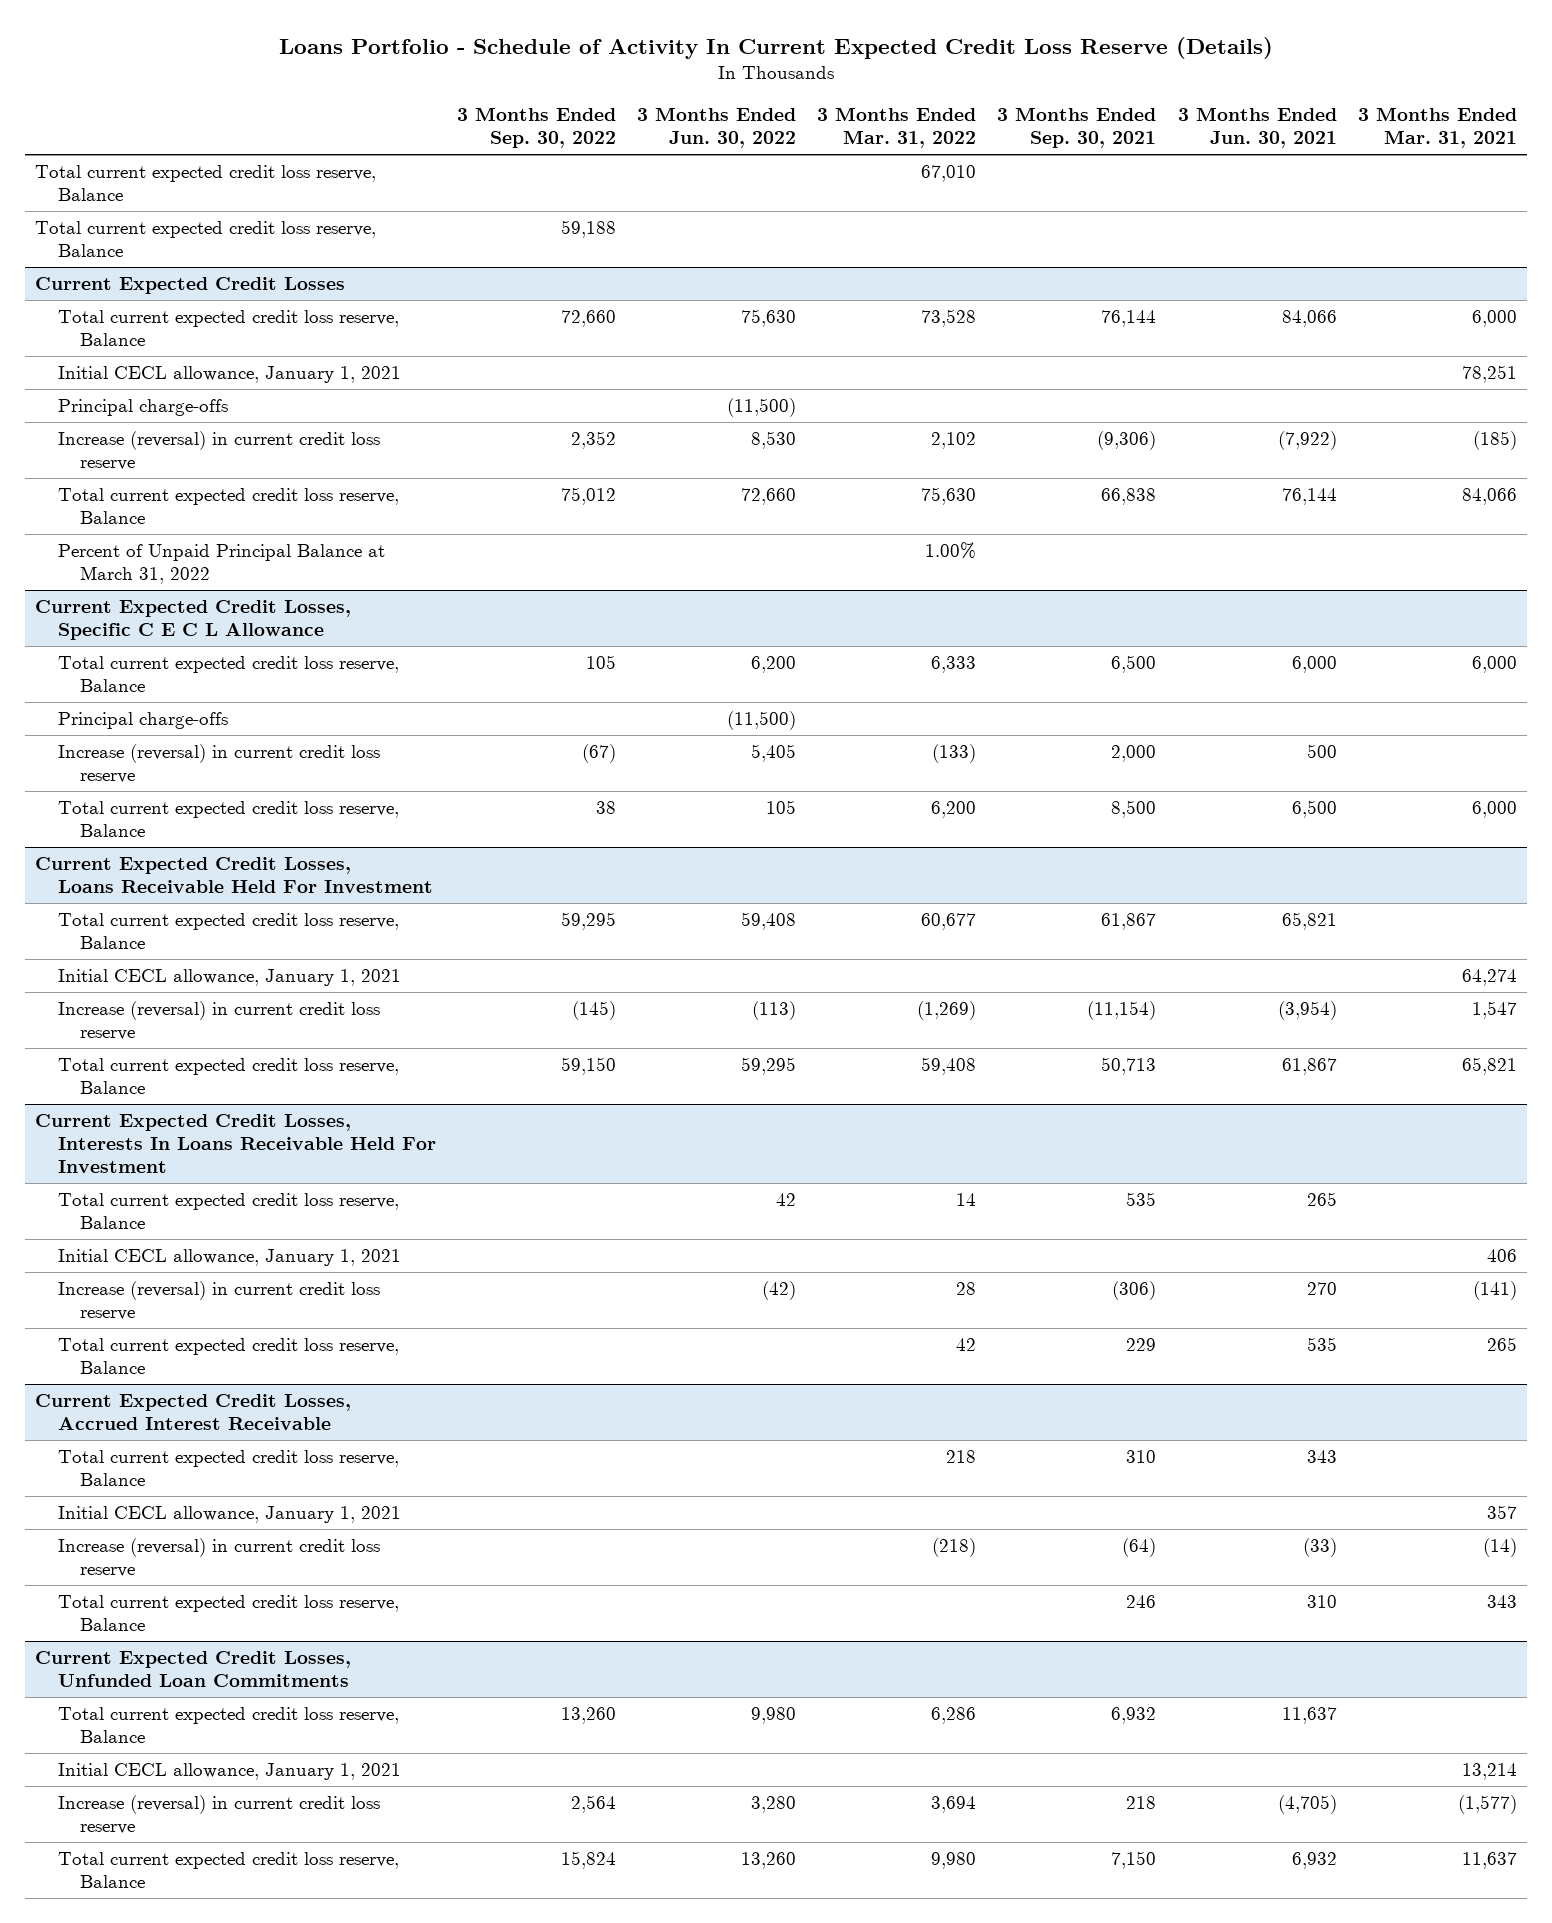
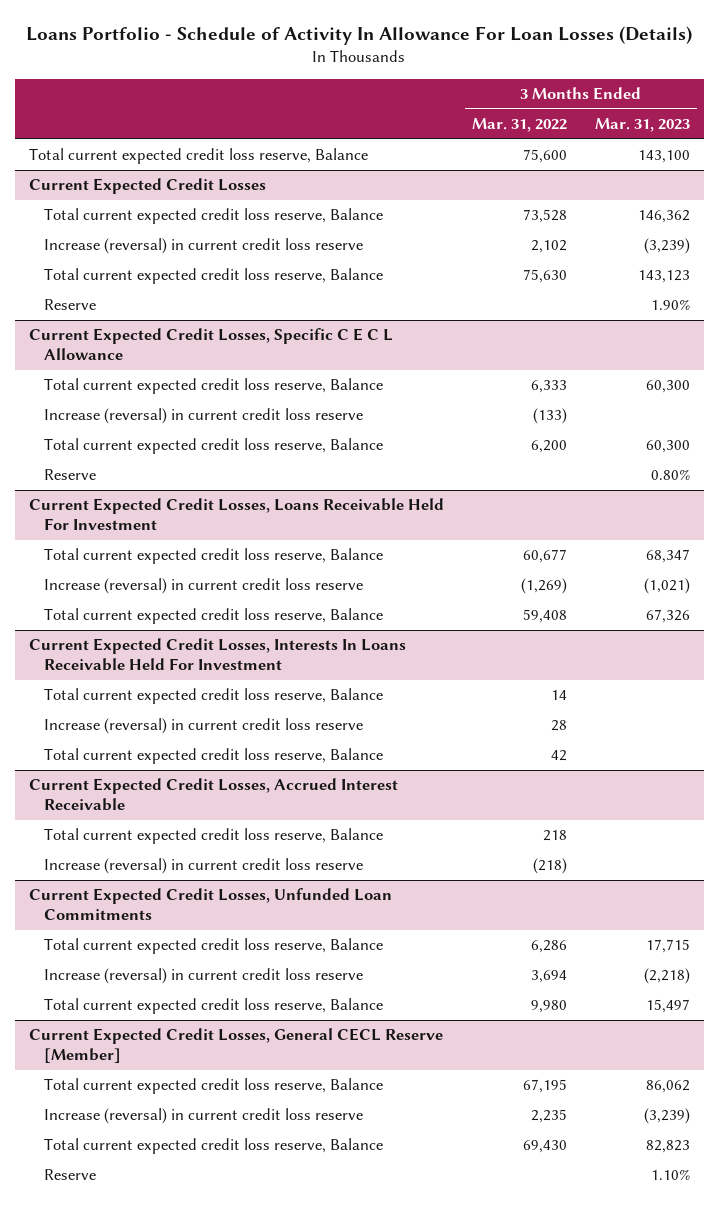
[279,37,1274,60] Loans Portfolio - Schedule of Activity In Current Expected Credit Loss Reserve (Details) -> [26,26,693,46] Loans Portfolio - Schedule of Activity In Allowance For Loan Losses (Details)
[456,107,616,149] 3 Months Ended Sep. 30, 2022 -> none
[636,107,796,149] 3 Months Ended Jun. 30, 2022 -> none
[997,107,1157,149] 3 Months Ended Sep. 30, 2021 -> none
[1177,107,1337,149] 3 Months Ended Jun. 30, 2021 -> none
[1357,107,1517,149] 3 Months Ended Mar. 31, 2021 -> none
none -> [594,117,690,132] Mar. 31, 2023
[35,220,377,258] Total current expected credit loss reserve, Balance -> none
[921,164,977,182] 67,010 -> [522,149,567,164] 75,600
[57,365,401,383] Initial CECL allowance, January 1, 2021 -> none
[57,398,228,416] Principal charge-offs -> none
[57,543,385,585] Percent of Unpaid Principal Balance at March 31, 2022 -> none
none -> [43,299,96,311] Reserve
[57,711,228,729] Principal charge-offs -> none
none -> [43,469,96,481] Reserve
[57,968,401,986] Initial CECL allowance, January 1, 2021 -> none
[57,1248,401,1266] Initial CECL allowance, January 1, 2021 -> none
[57,1505,401,1523] Initial CECL allowance, January 1, 2021 -> none
[57,1594,399,1632] Total current expected credit loss reserve, Balance -> none
[57,1762,401,1780] Initial CECL allowance, January 1, 2021 -> none
none -> [29,1028,444,1064] Current Expected Credit Losses, General CECL Reserve [Member]
none -> [43,1078,383,1095] Total current expected credit loss reserve, Balance
none -> [43,1108,363,1125] Increase (reversal) in current credit loss reserve
none -> [43,1138,383,1155] Total current expected credit loss reserve, Balance
none -> [43,1169,96,1181] Reserve

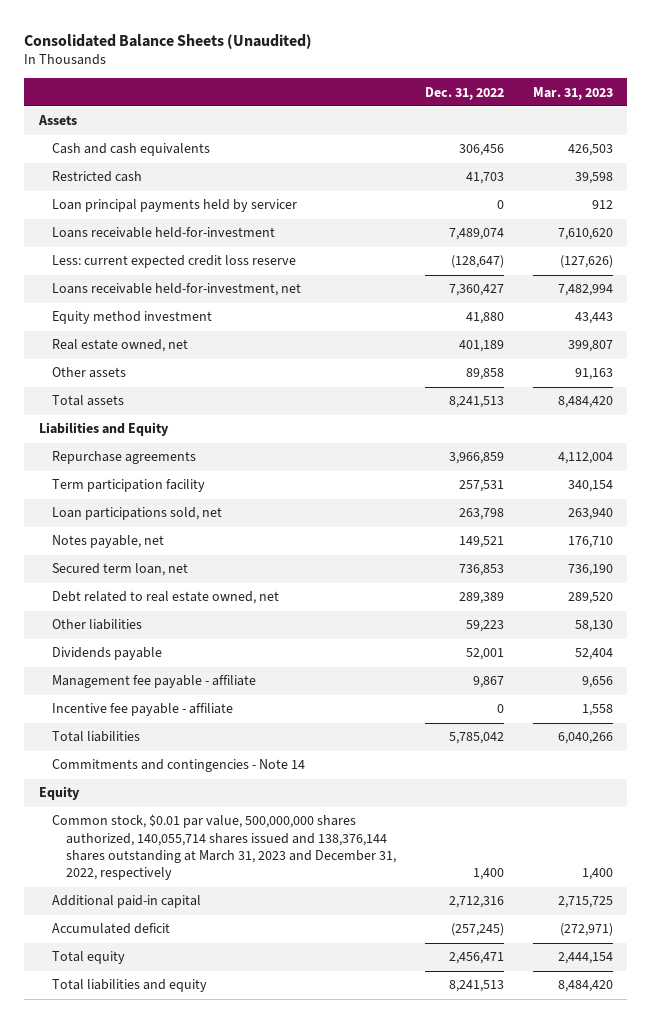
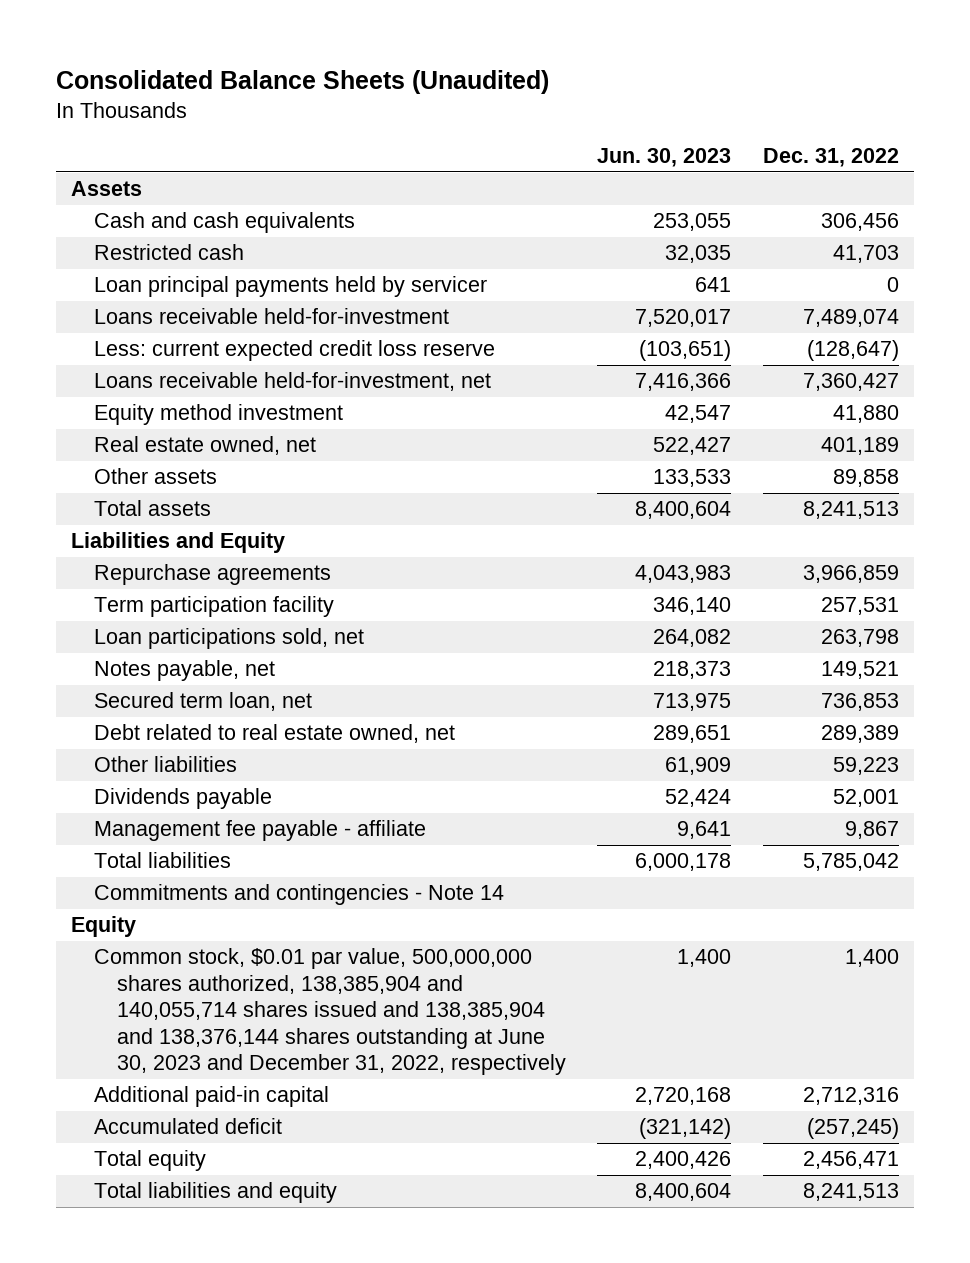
[532,86,613,100] Mar. 31, 2023 -> none
none -> [597,148,732,168] Jun. 30, 2023
[52,703,234,717] Incentive fee payable - affiliate -> none
[52,814,396,881] Common stock, $0.01 par value, 500,000,000 shares authorized, 140,055,714 shares issued and 138,376,144 shares outstanding at March 31, 2023 and December 31, 2022, respectively -> [94,948,567,1076] Common stock, $0.01 par value, 500,000,000 shares authorized, 138,385,904 and 140,055,714 shares issued and 138,385,904 and 138,376,144 shares outstanding at June 30, 2023 and December 31, 2022, respectively

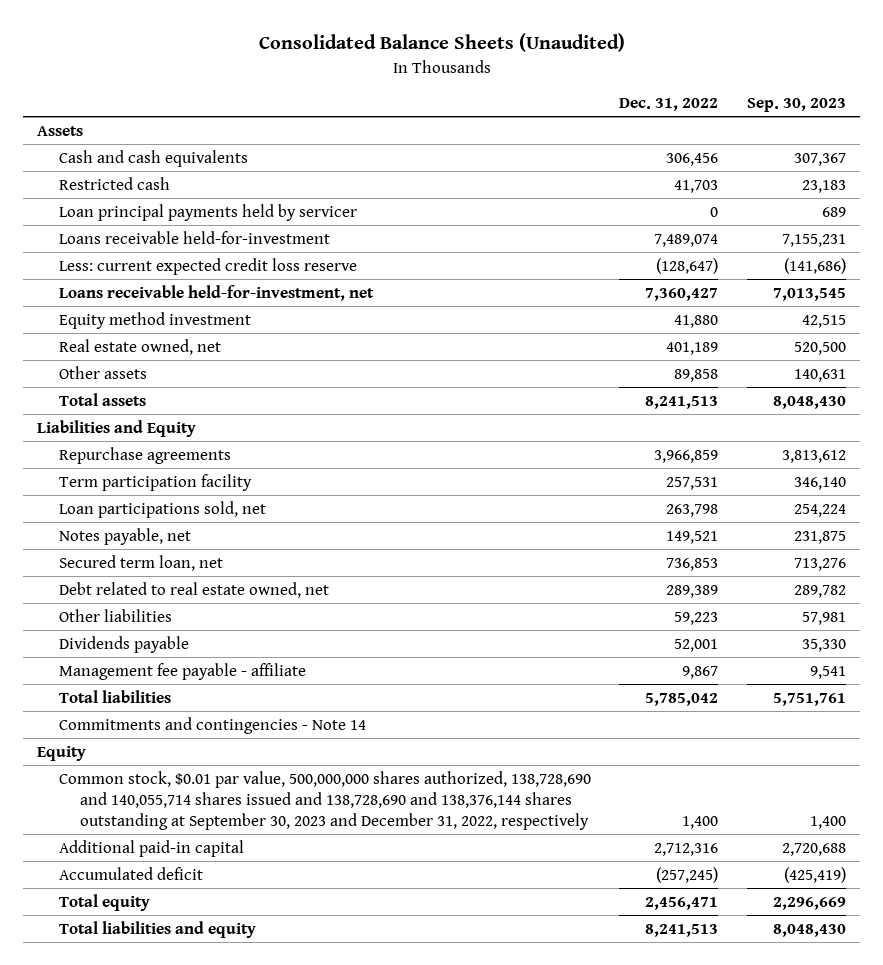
[597,148,732,168] Jun. 30, 2023 -> none
none -> [747,98,847,113] Sep. 30, 2023
[94,948,567,1076] Common stock, $0.01 par value, 500,000,000 shares authorized, 138,385,904 and 140,055,714 shares issued and 138,385,904 and 138,376,144 shares outstanding at June 30, 2023 and December 31, 2022, respectively -> [58,770,591,831] Common stock, $0.01 par value, 500,000,000 shares authorized, 138,728,690 and 140,055,714 shares issued and 138,728,690 and 138,376,144 shares outstanding at September 30, 2023 and December 31, 2022, respectively

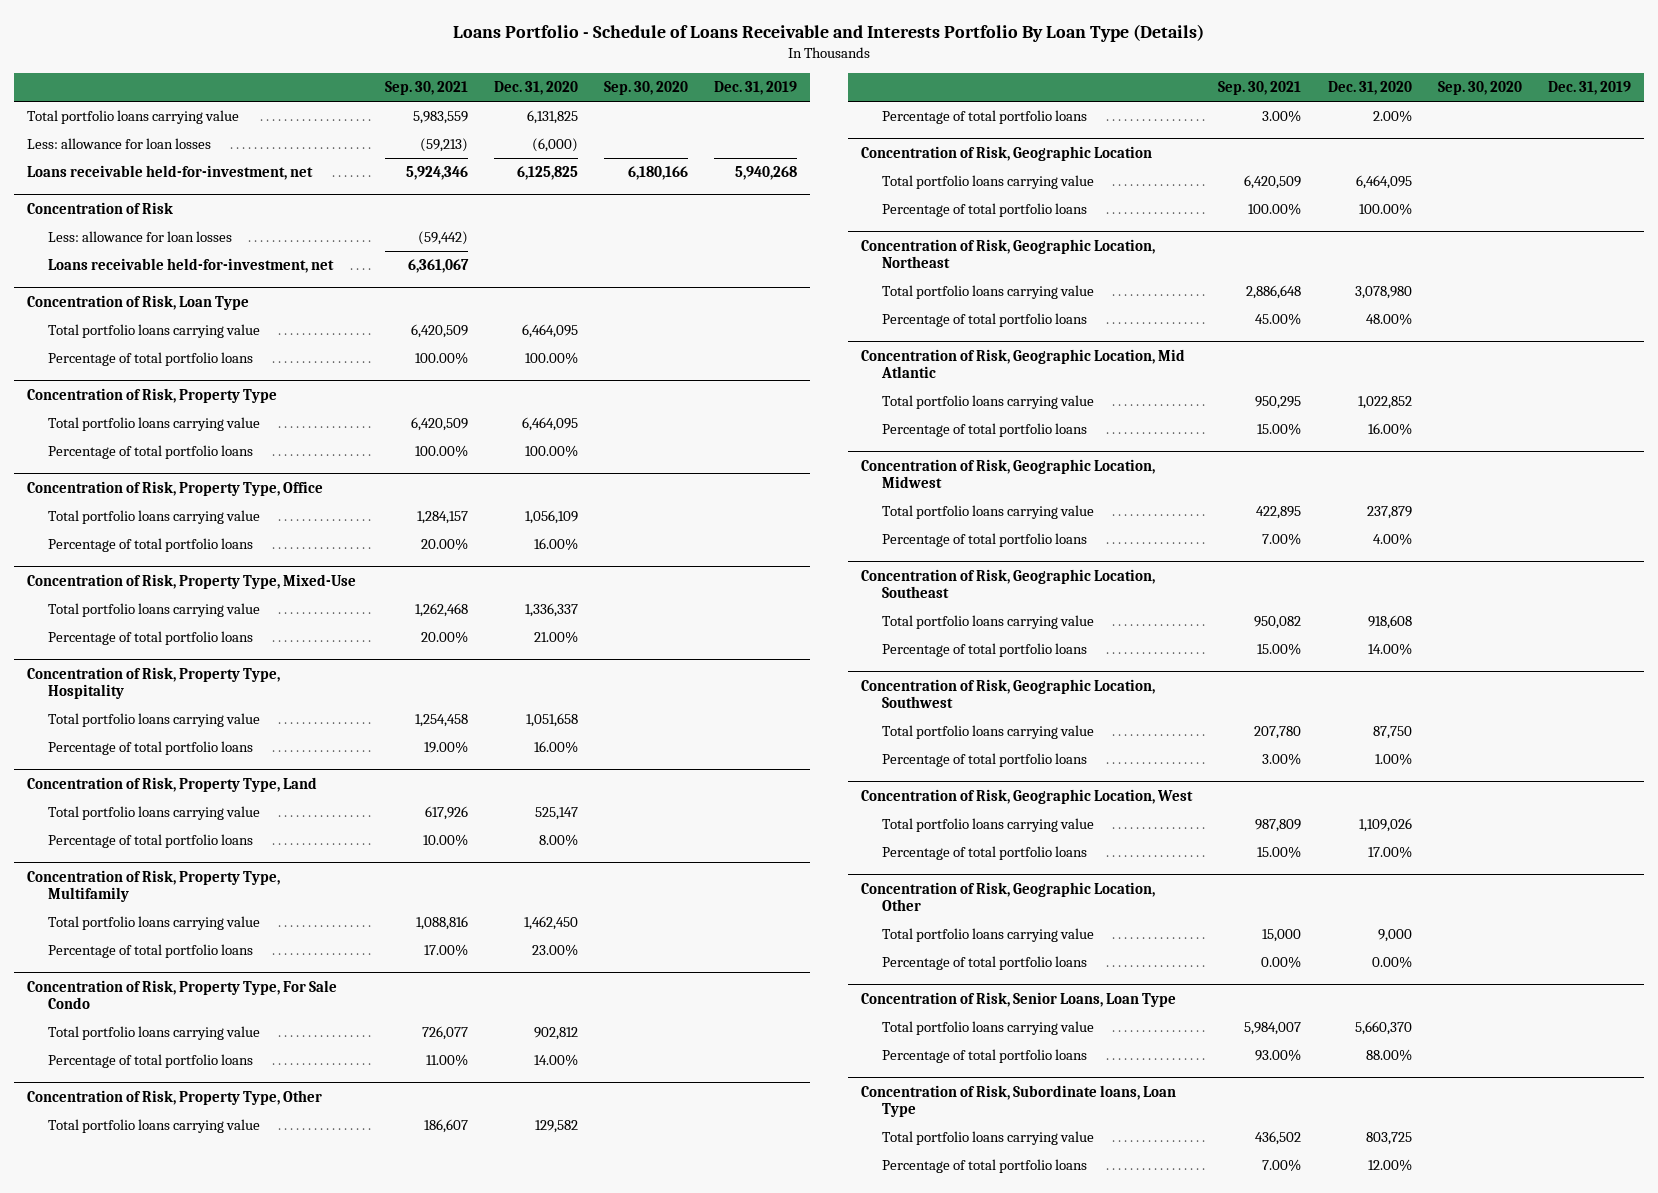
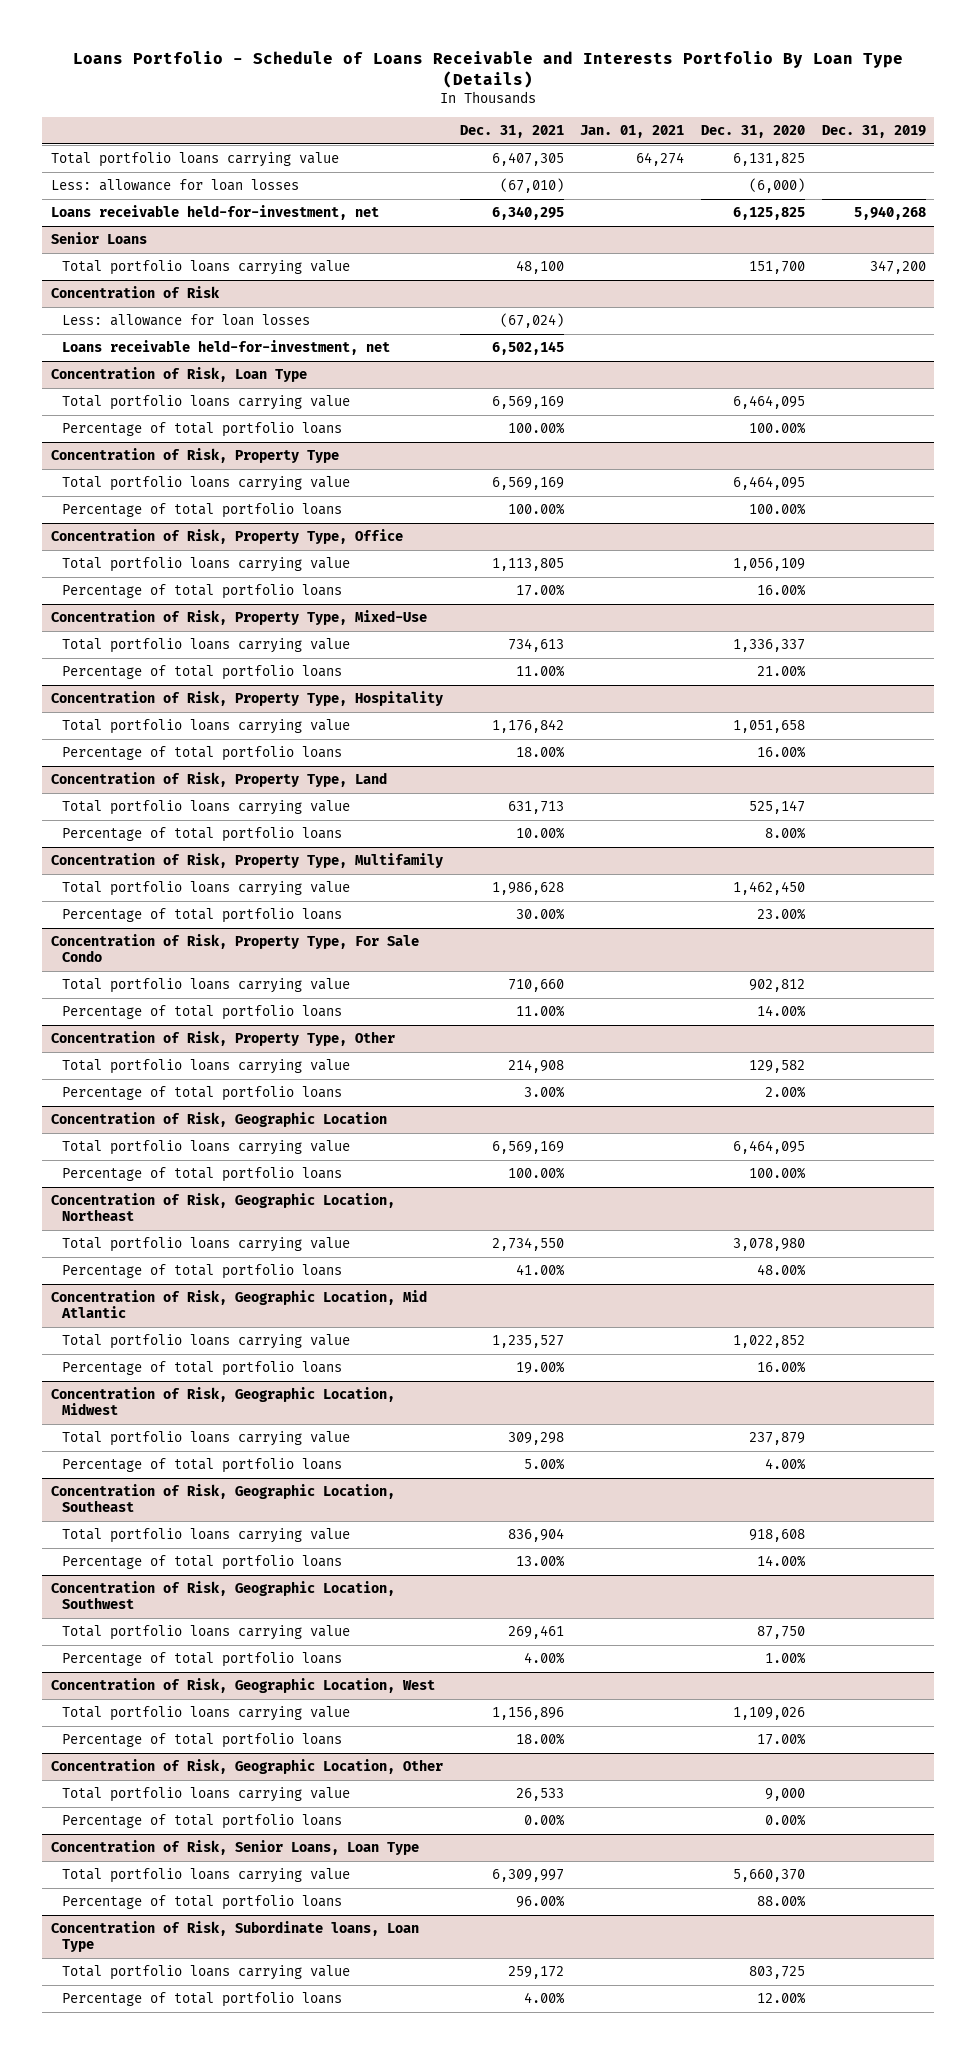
[384,81,468,96] Sep. 30, 2021 -> none
[603,81,688,96] Sep. 30, 2020 -> none
none -> [459,125,564,139] Dec. 31, 2021
none -> [580,125,685,139] Jan. 01, 2021
none -> [50,232,147,245] Senior Loans
none -> [62,260,351,276] Total portfolio loans carrying value

